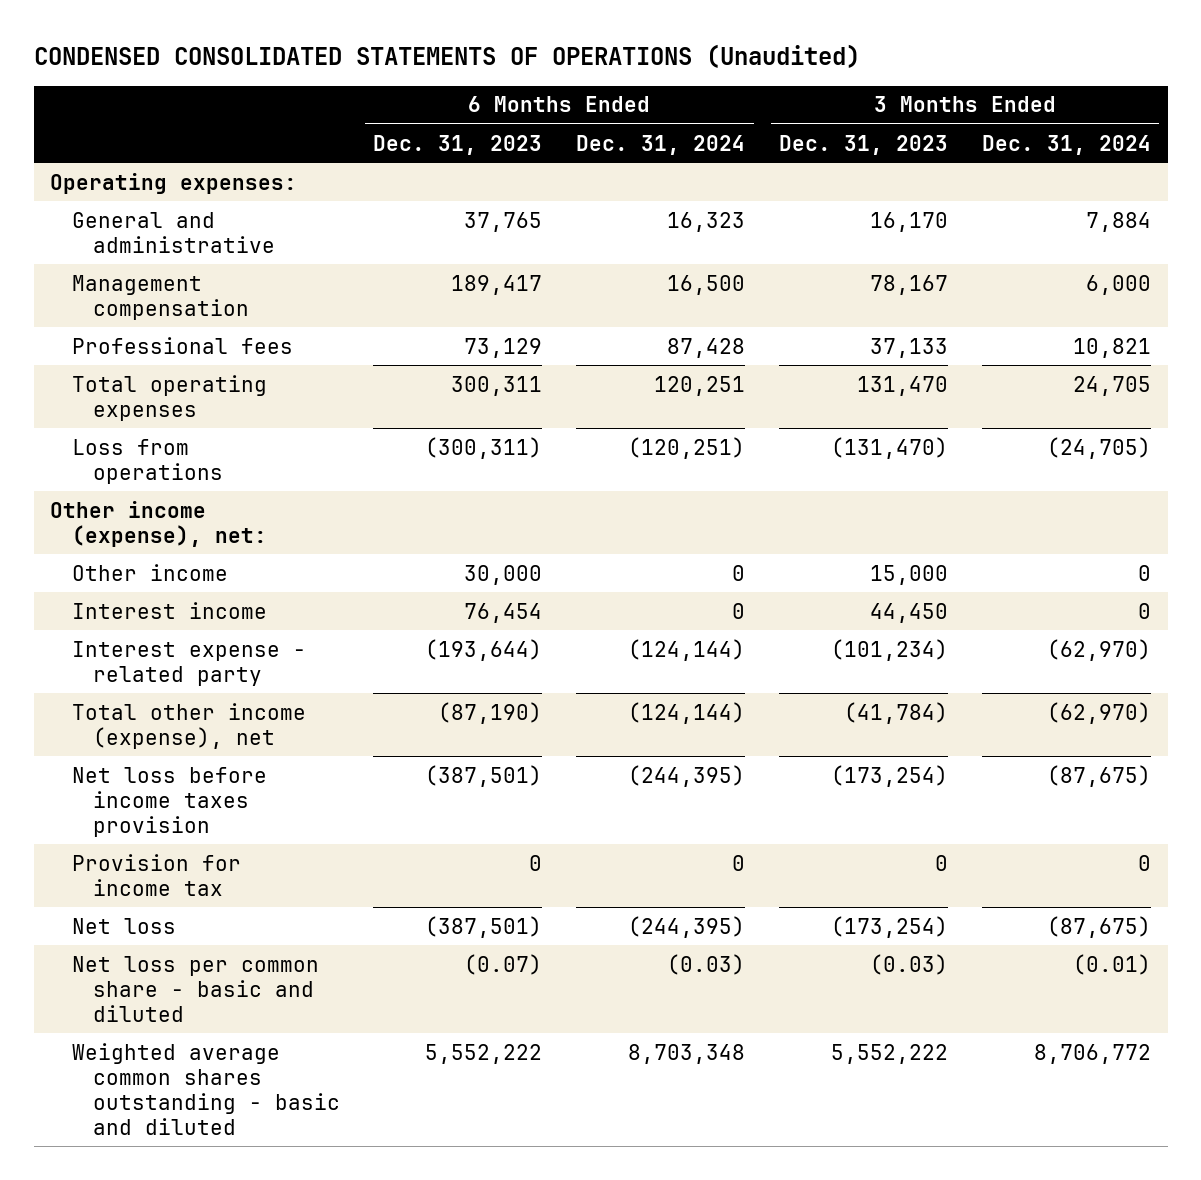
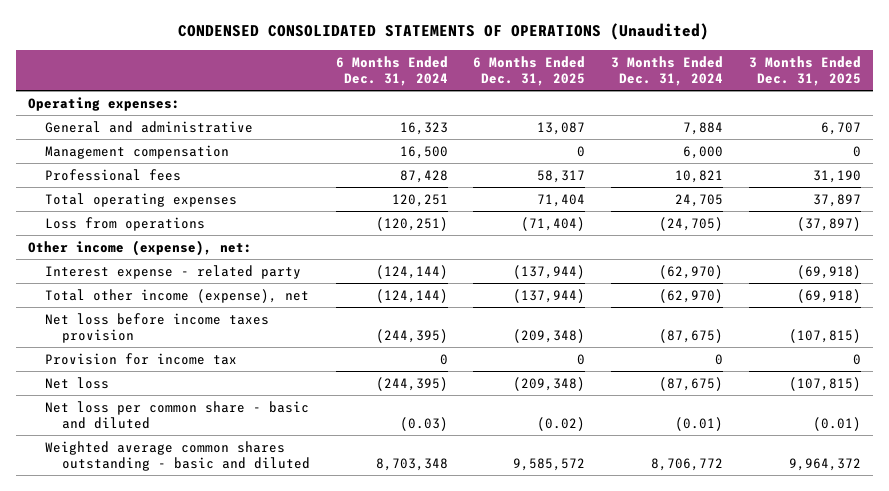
[373,134,543,155] Dec. 31, 2023 -> none
[778,134,948,155] Dec. 31, 2023 -> none
none -> [473,55,586,87] 6 Months Ended Dec. 31, 2025
none -> [748,55,861,87] 3 Months Ended Dec. 31, 2025
[71,563,228,581] Other income -> none
[71,601,267,619] Interest income -> none

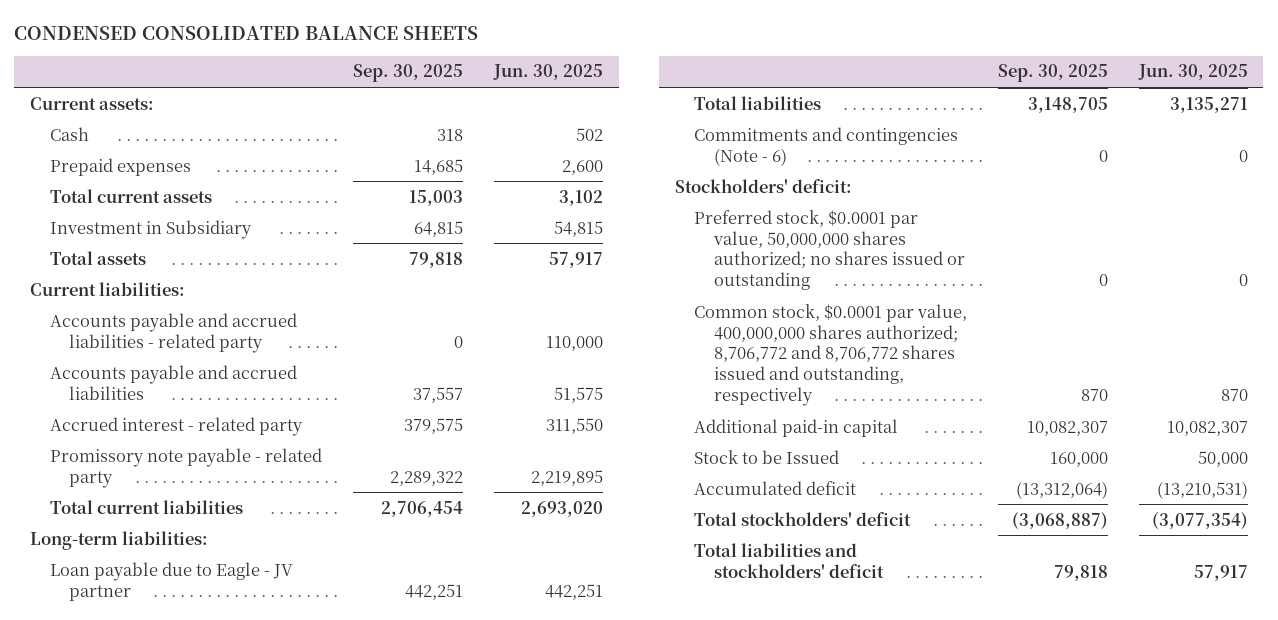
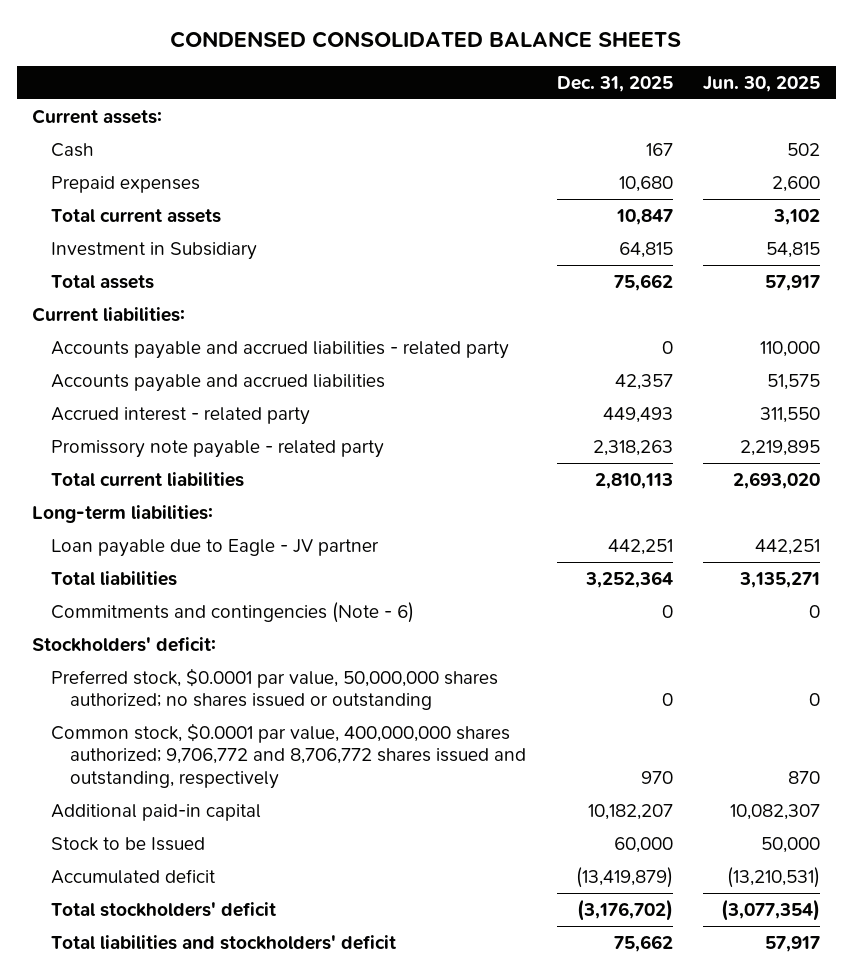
[353,64,464,83] Sep. 30, 2025 -> none
none -> [556,75,673,92] Dec. 31, 2025
[694,303,968,407] Common stock, $0.0001 par value, 400,000,000 shares authorized; 8,706,772 and 8,706,772 shares issued and outstanding, respectively -> [51,722,526,789] Common stock, $0.0001 par value, 400,000,000 shares authorized; 9,706,772 and 8,706,772 shares issued and outstanding, respectively

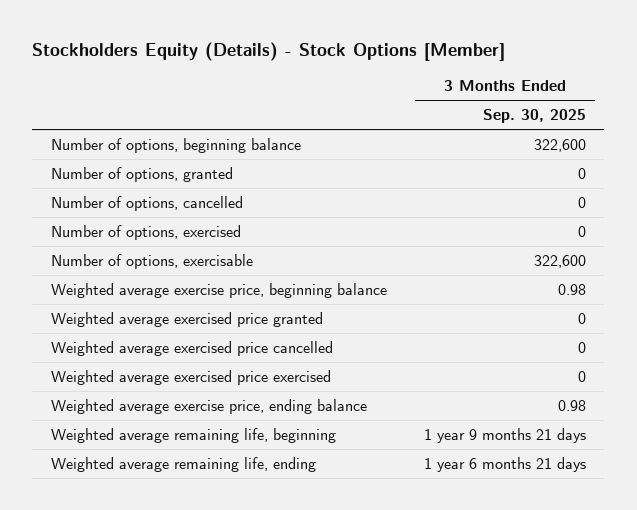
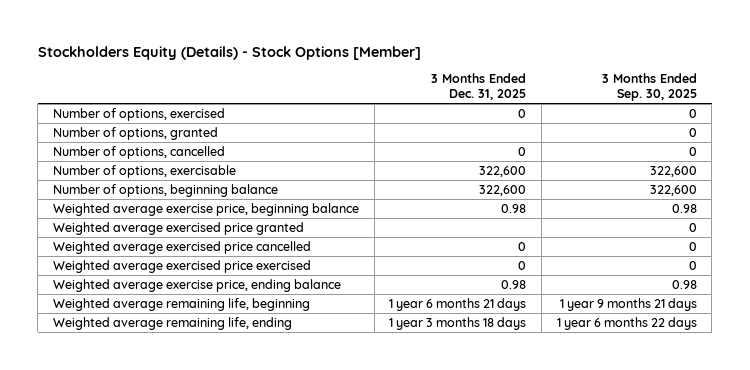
none -> [431,73,527,100] 3 Months Ended Dec. 31, 2025
[50,224,241,240] Number of options, exercised -> [52,107,225,121] Number of options, exercised
[50,137,301,153] Number of options, beginning balance -> [52,183,278,197] Number of options, beginning balance
[423,456,586,472] 1 year 6 months 21 days -> [556,316,697,330] 1 year 6 months 22 days

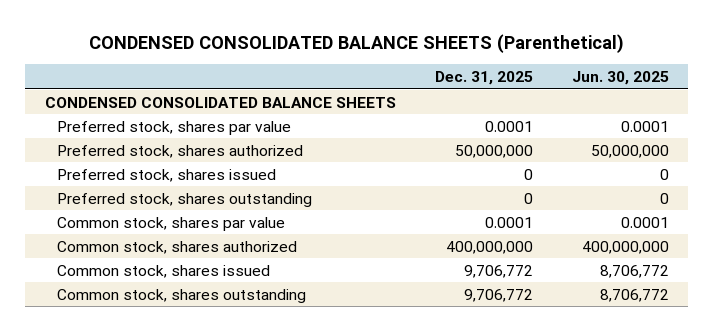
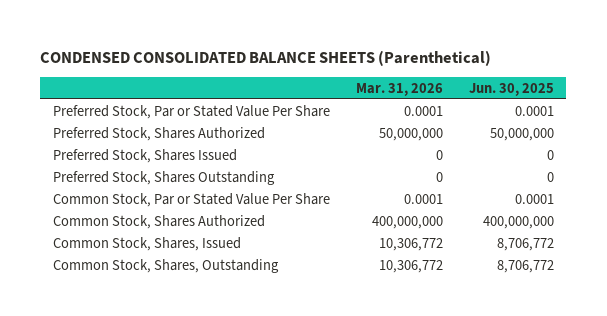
[434,71,533,86] Dec. 31, 2025 -> none
none -> [355,82,443,96] Mar. 31, 2026
[44,96,396,108] CONDENSED CONSOLIDATED BALANCE SHEETS -> none
[56,120,291,135] Preferred stock, shares par value -> [53,104,331,119] Preferred Stock, Par or Stated Value Per Share
[56,144,303,158] Preferred stock, shares authorized -> [53,126,266,141] Preferred Stock, Shares Authorized
[56,168,276,182] Preferred stock, shares issued -> [53,148,238,163] Preferred Stock, Shares Issued
[56,192,312,207] Preferred stock, shares outstanding -> [53,170,276,185] Preferred Stock, Shares Outstanding
[56,216,285,231] Common stock, shares par value -> [53,192,331,207] Common Stock, Par or Stated Value Per Share
[56,240,297,254] Common stock, shares authorized -> [53,214,266,229] Common Stock, Shares Authorized
[56,264,270,278] Common stock, shares issued -> [53,236,242,251] Common Stock, Shares, Issued
[56,288,306,303] Common stock, shares outstanding -> [53,258,280,273] Common Stock, Shares, Outstanding

